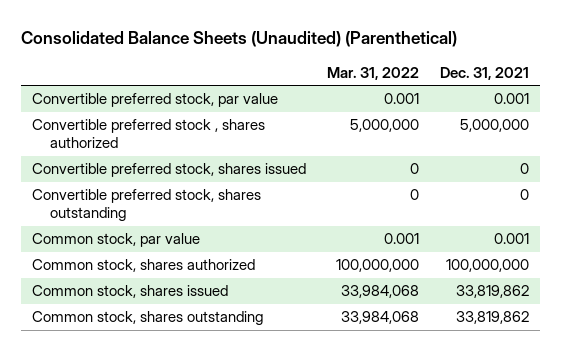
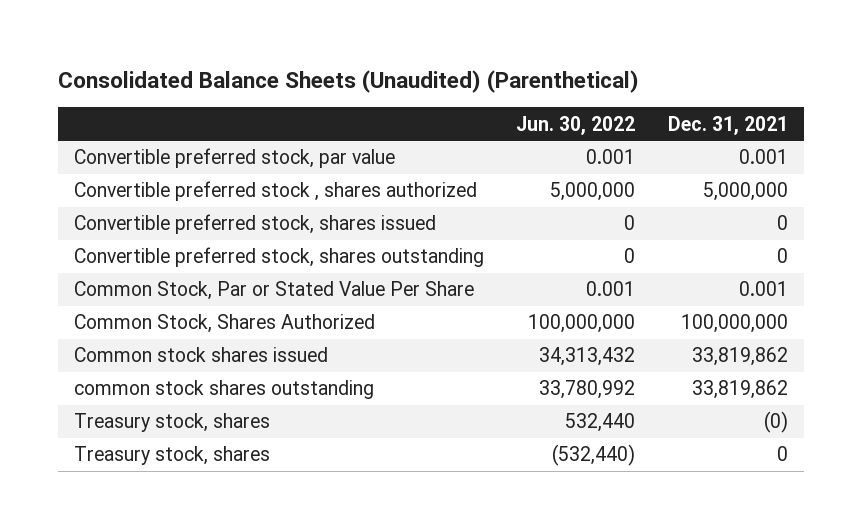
[327,66,420,80] Mar. 31, 2022 -> none
none -> [516,115,636,135] Jun. 30, 2022
[31,233,200,248] Common stock, par value -> [73,281,474,301] Common Stock, Par or Stated Value Per Share
[31,259,255,273] Common stock, shares authorized -> [73,314,375,334] Common Stock, Shares Authorized
[31,285,228,299] Common stock, shares issued -> [73,347,328,363] Common stock shares issued
[31,311,263,326] Common stock, shares outstanding -> [73,380,374,400] common stock shares outstanding
none -> [73,413,270,433] Treasury stock, shares
none -> [73,446,270,466] Treasury stock, shares

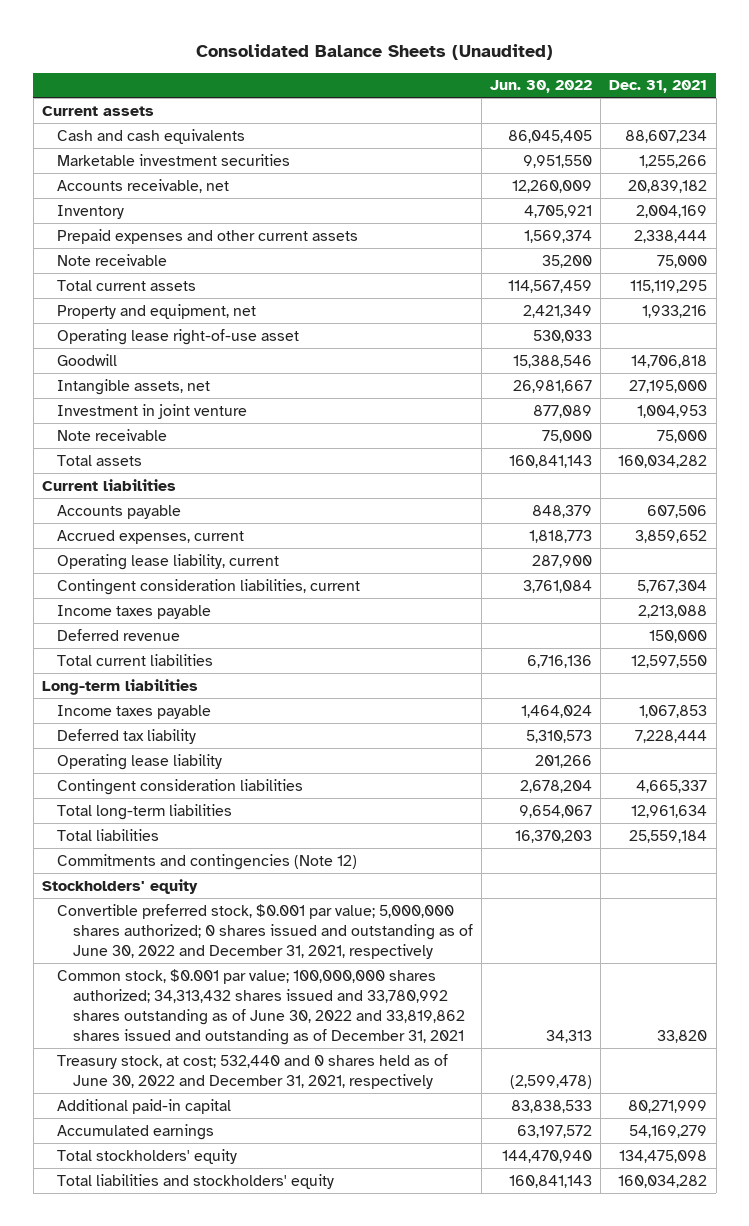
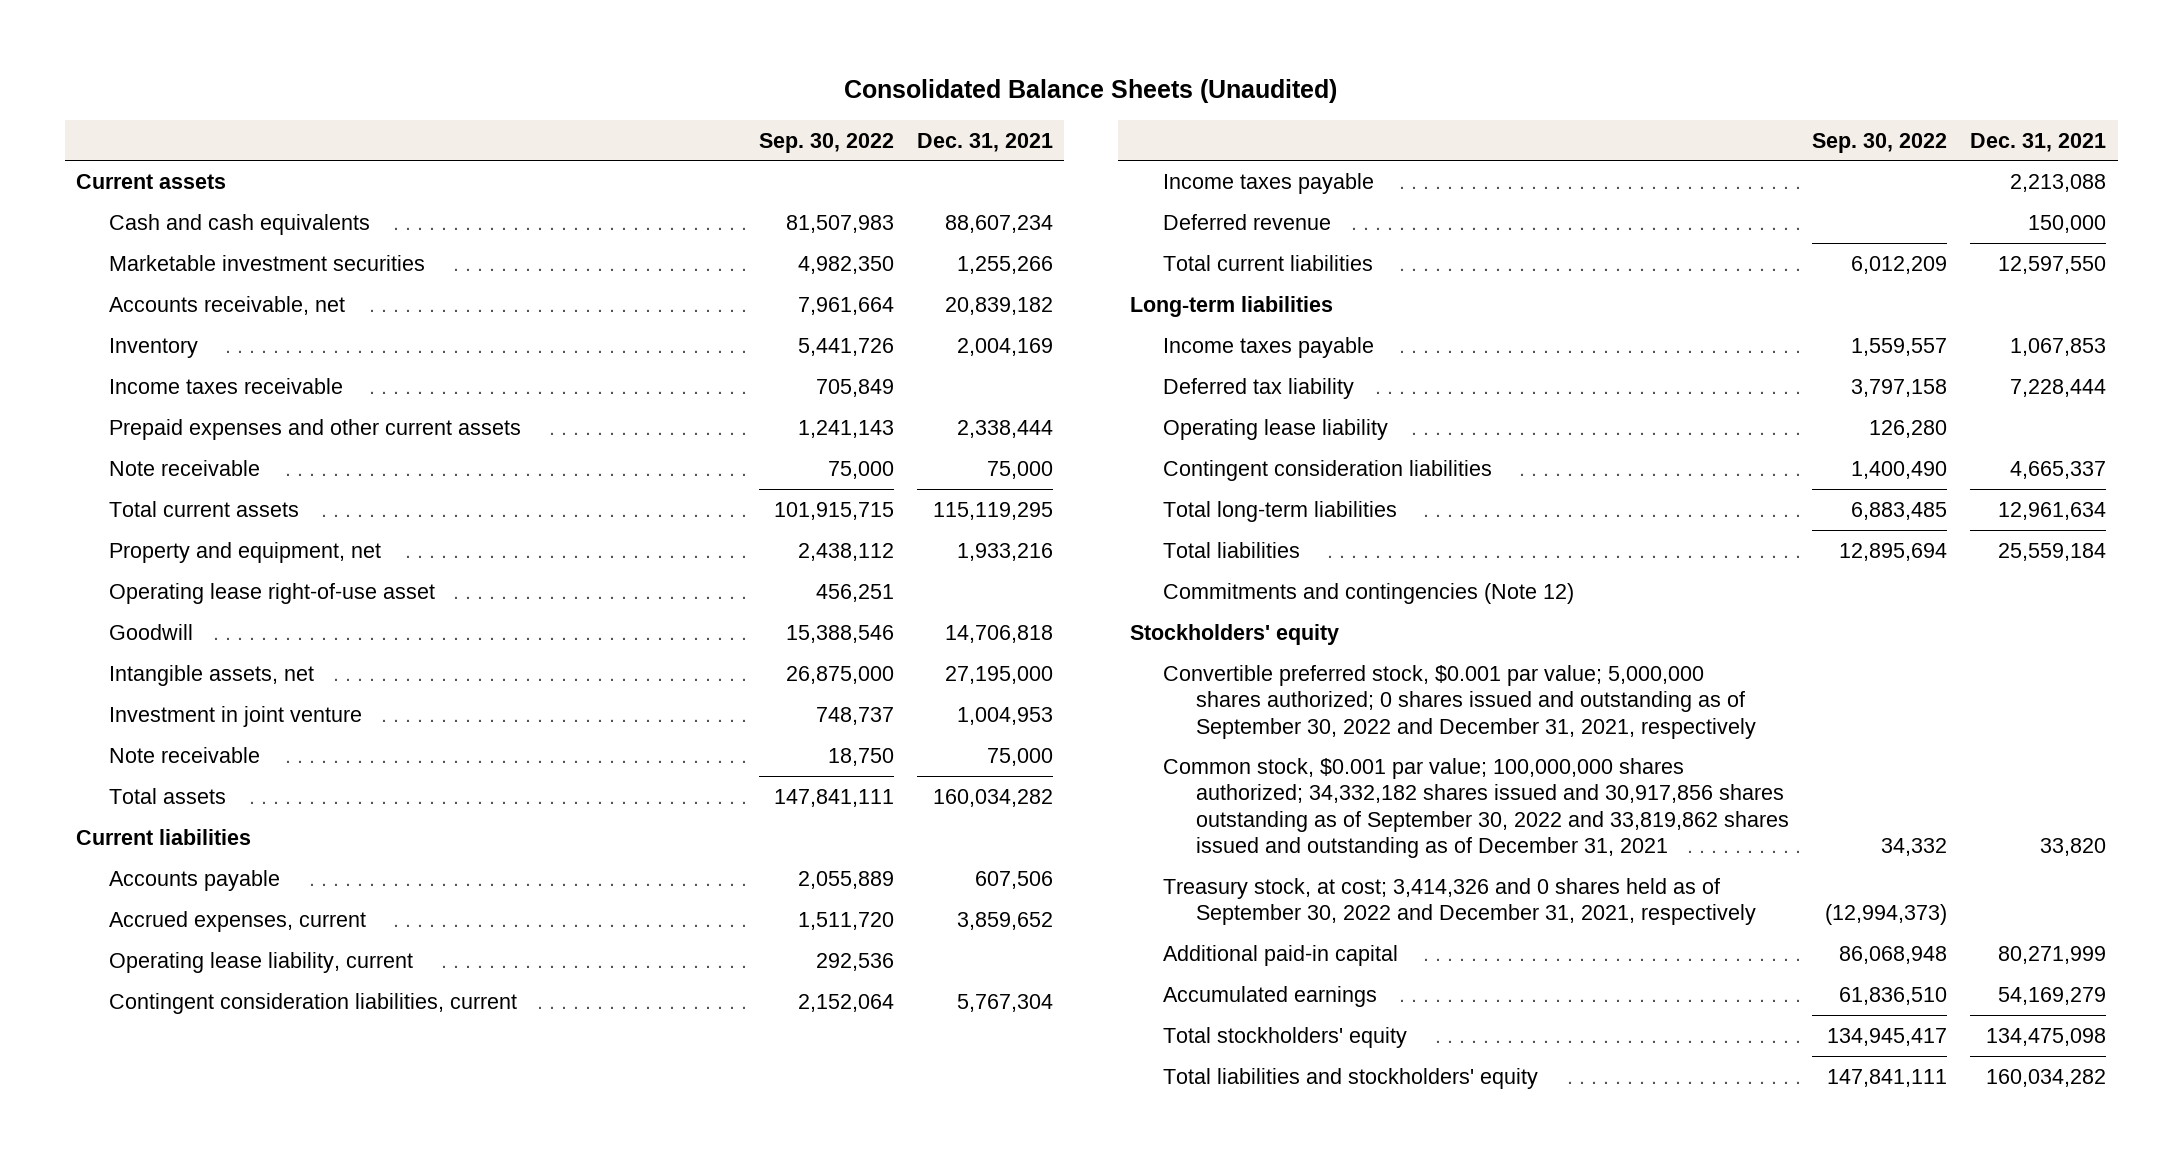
[490,80,593,94] Jun. 30, 2022 -> none
none -> [758,132,894,153] Sep. 30, 2022
none -> [109,377,344,394] Income taxes receivable
[57,903,474,959] Convertible preferred stock, $0.001 par value; 5,000,000 shares authorized; 0 shares issued and outstanding as of June 30, 2022 and December 31, 2021, respectively -> [1162,664,1757,739] Convertible preferred stock, $0.001 par value; 5,000,000 shares authorized; 0 shares issued and outstanding as of September 30, 2022 and December 31, 2021, respectively
[57,968,466,1045] Common stock, $0.001 par value; 100,000,000 shares authorized; 34,313,432 shares issued and 33,780,992 shares outstanding as of June 30, 2022 and 33,819,862 shares issued and outstanding as of December 31, 2021 -> [1162,757,1790,859] Common stock, $0.001 par value; 100,000,000 shares authorized; 34,332,182 shares issued and 30,917,856 shares outstanding as of September 30, 2022 and 33,819,862 shares issued and outstanding as of December 31, 2021
[57,1053,449,1089] Treasury stock, at cost; 532,440 and 0 shares held as of June 30, 2022 and December 31, 2021, respectively -> [1162,877,1757,926] Treasury stock, at cost; 3,414,326 and 0 shares held as of September 30, 2022 and December 31, 2021, respectively

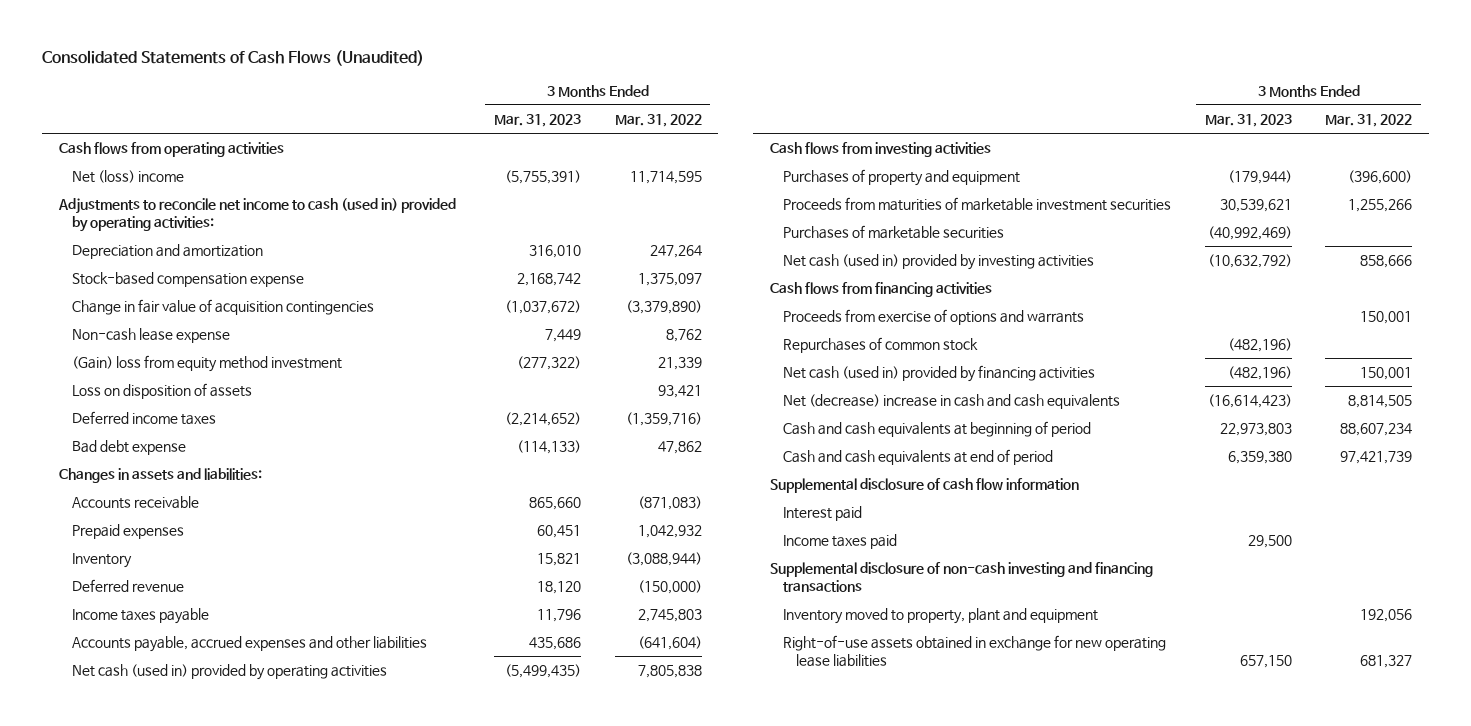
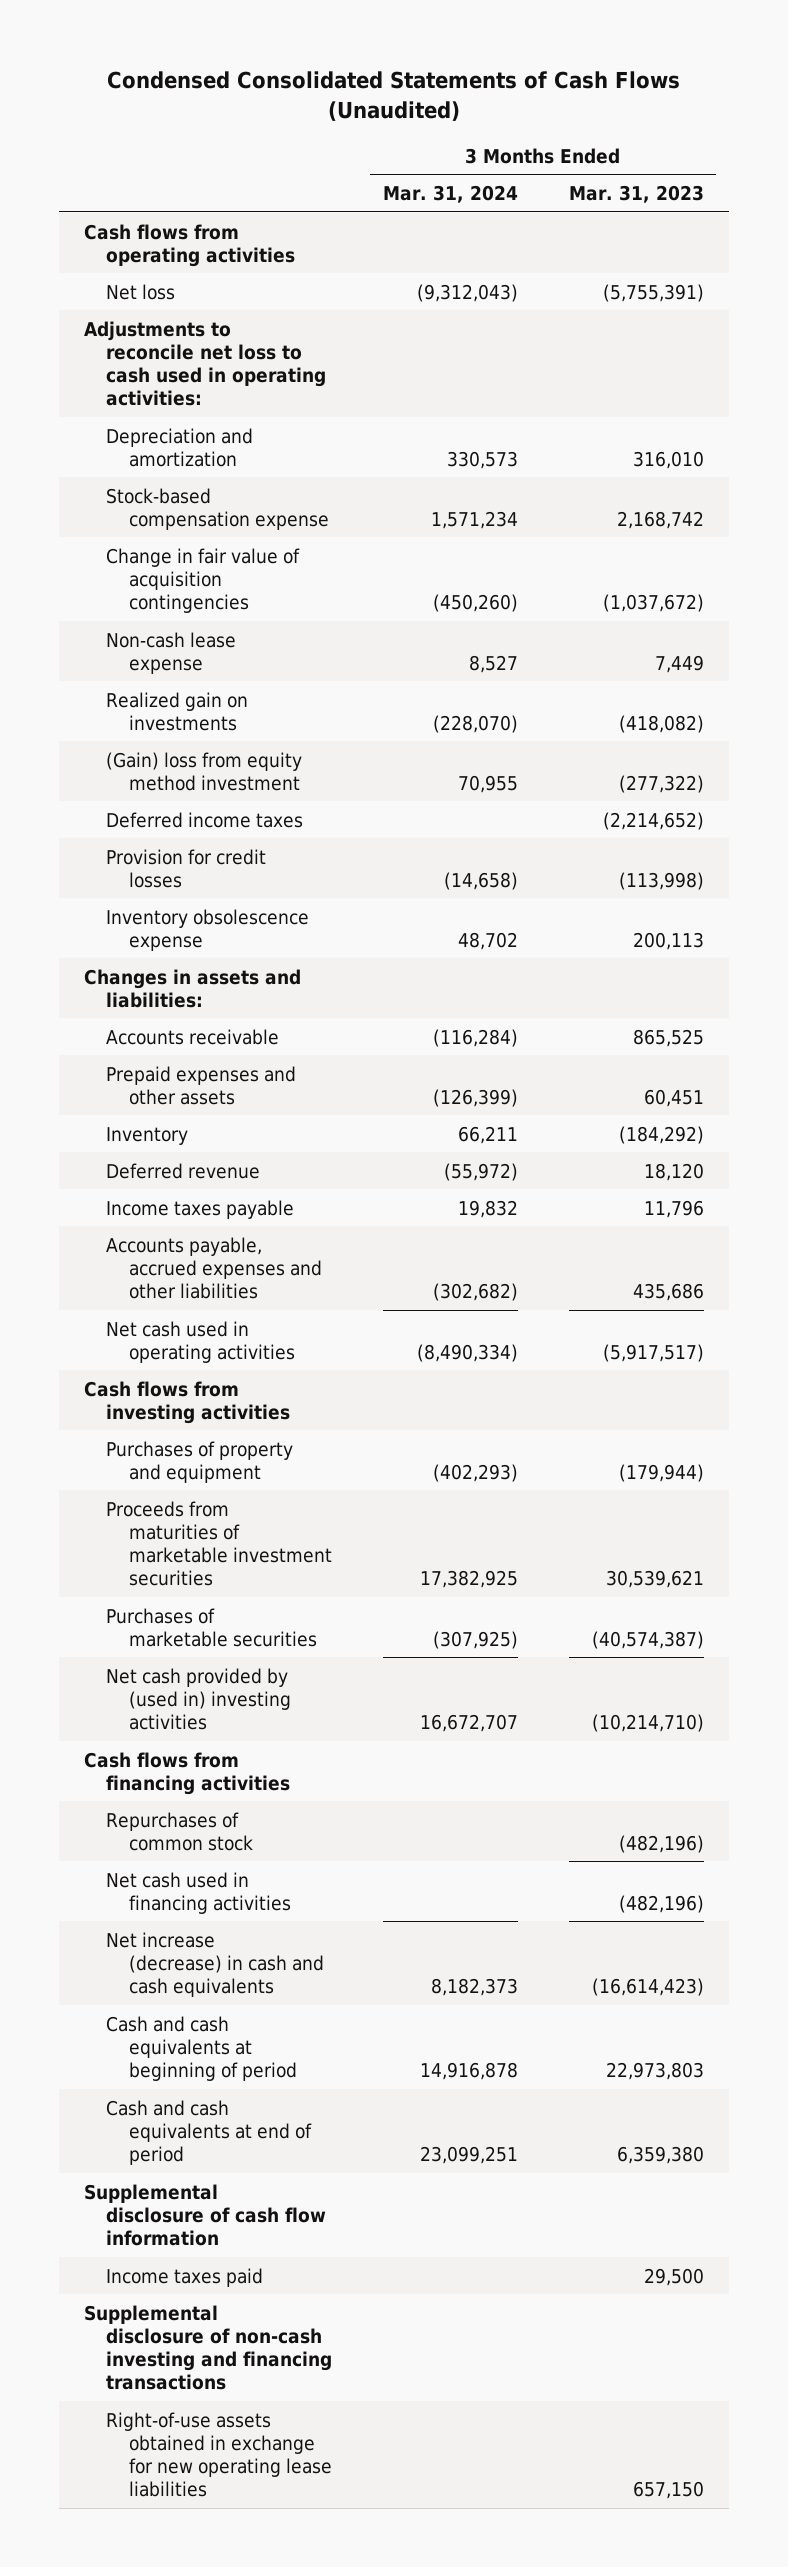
[41,50,424,67] Consolidated Statements of Cash Flows (Unaudited) -> [106,71,680,122] Condensed Consolidated Statements of Cash Flows (Unaudited)
[614,114,702,128] Mar. 31, 2022 -> none
none -> [383,185,519,204] Mar. 31, 2024
[72,170,185,184] Net (loss) income -> [106,283,176,300] Net loss
[57,198,456,232] Adjustments to reconcile net income to cash (used in) provided by operating activities: -> [83,320,327,407] Adjustments to reconcile net loss to cash used in operating activities:
none -> [106,691,249,731] Realized gain on investments
[72,383,253,400] Loss on disposition of assets -> none
[72,440,187,456] Bad debt expense -> none
none -> [106,848,267,888] Provision for credit losses
none -> [106,908,310,951] Inventory obsolescence expense
[528,497,581,511] 865,660 -> [632,1028,704,1047] 865,525
[72,524,185,540] Prepaid expenses -> [106,1065,297,1105] Prepaid expenses and other assets
[536,553,581,567] 15,821 -> [618,1125,704,1144] (184,292)
[72,664,388,681] Net cash (used in) provided by operating activities -> [106,1320,295,1363] Net cash used in operating activities
[504,664,581,679] (5,499,435) -> [602,1343,704,1362] (5,917,517)
[1207,226,1292,241] (40,992,469) -> [591,1630,704,1649] (40,574,387)
[783,254,1095,271] Net cash (used in) provided by investing activities -> [106,1667,291,1731] Net cash provided by (used in) investing activities
[1207,254,1292,269] (10,632,792) -> [591,1714,704,1733] (10,214,710)
[783,309,1085,326] Proceeds from exercise of options and warrants -> none
[783,365,1096,383] Net cash (used in) provided by financing activities -> [106,1871,291,1914] Net cash used in financing activities
[783,394,1121,410] Net (decrease) increase in cash and cash equivalents -> [106,1931,324,1998] Net increase (decrease) in cash and cash equivalents
[783,506,863,522] Interest paid -> none
[783,608,1099,625] Inventory moved to property, plant and equipment -> none

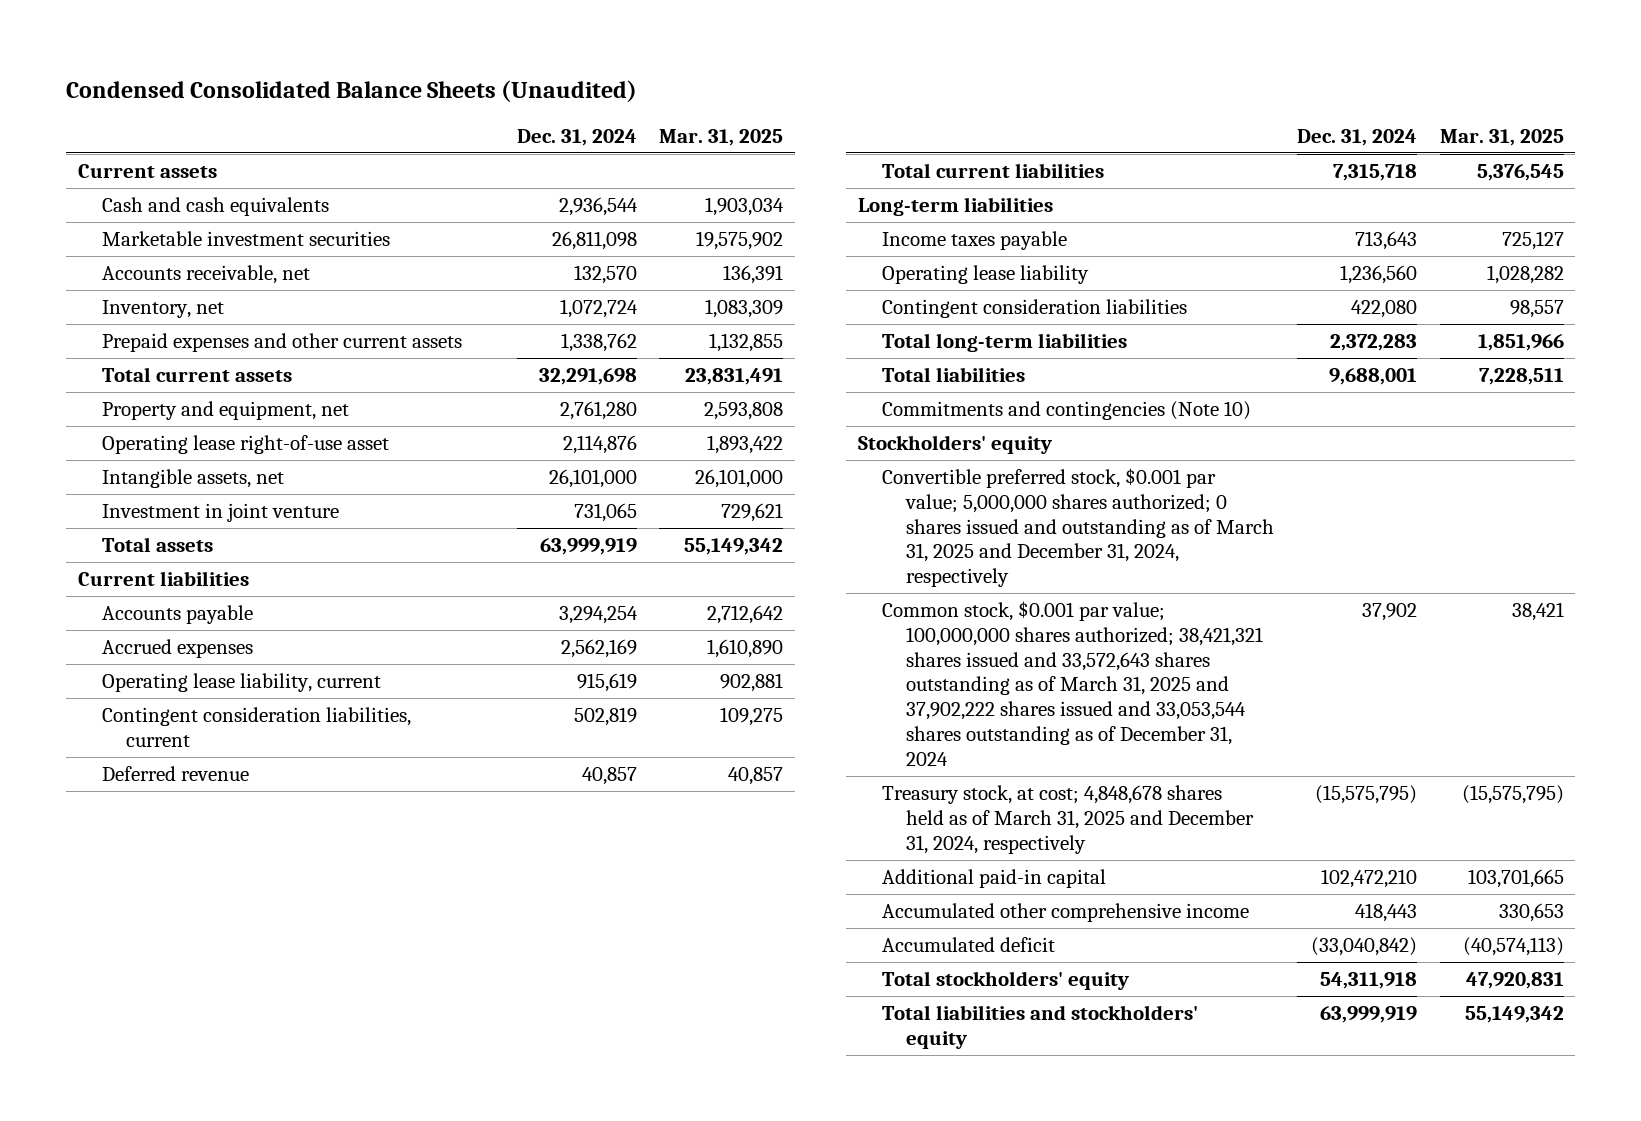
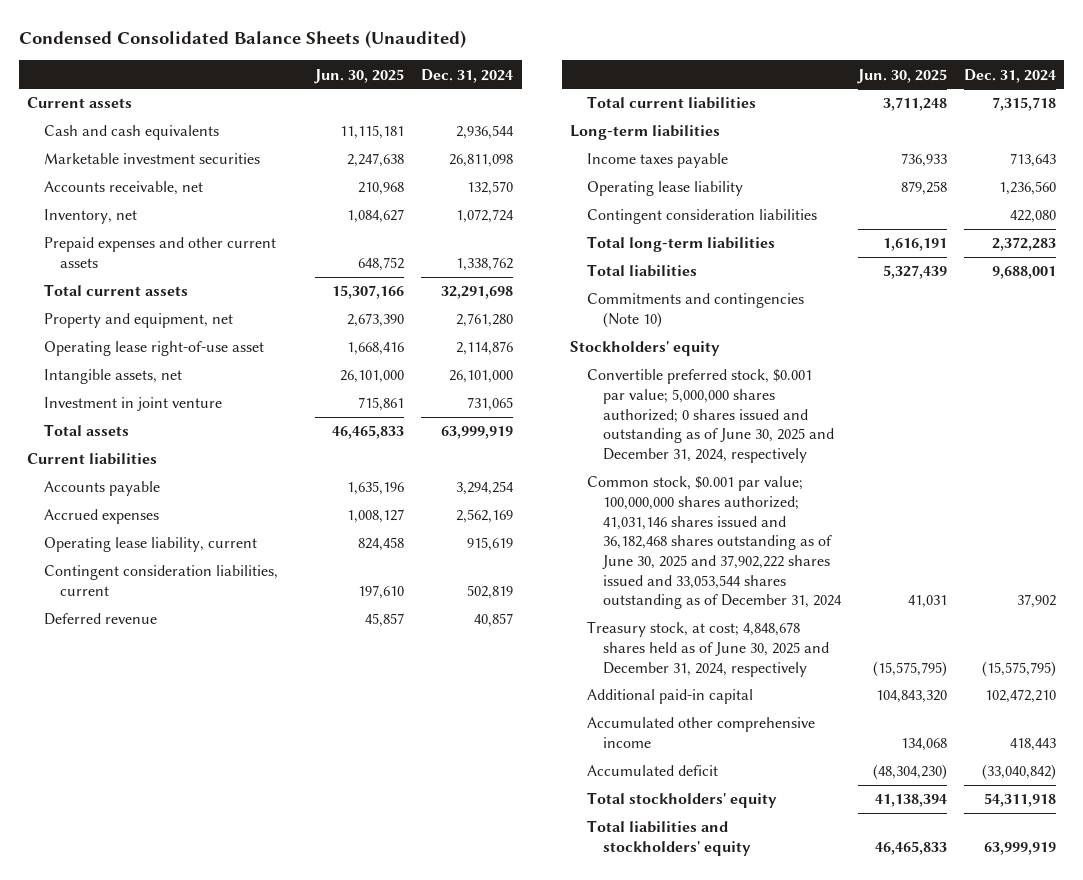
[659,128,784,146] Mar. 31, 2025 -> none
none -> [314,68,405,84] Jun. 30, 2025
[881,467,1275,588] Convertible preferred stock, $0.001 par value; 5,000,000 shares authorized; 0 shares issued and outstanding as of March 31, 2025 and December 31, 2024, respectively -> [586,369,835,463] Convertible preferred stock, $0.001 par value; 5,000,000 shares authorized; 0 shares issued and outstanding as of June 30, 2025 and December 31, 2024, respectively
[881,600,1264,766] Common stock, $0.001 par value; 100,000,000 shares authorized; 38,421,321 shares issued and 33,572,643 shares outstanding as of March 31, 2025 and 37,902,222 shares issued and 33,053,544 shares outstanding as of December 31, 2024 -> [586,476,843,610] Common stock, $0.001 par value; 100,000,000 shares authorized; 41,031,146 shares issued and 36,182,468 shares outstanding as of June 30, 2025 and 37,902,222 shares issued and 33,053,544 shares outstanding as of December 31, 2024
[881,784,1255,854] Treasury stock, at cost; 4,848,678 shares held as of March 31, 2025 and December 31, 2024, respectively -> [586,621,830,677] Treasury stock, at cost; 4,848,678 shares held as of June 30, 2025 and December 31, 2024, respectively

